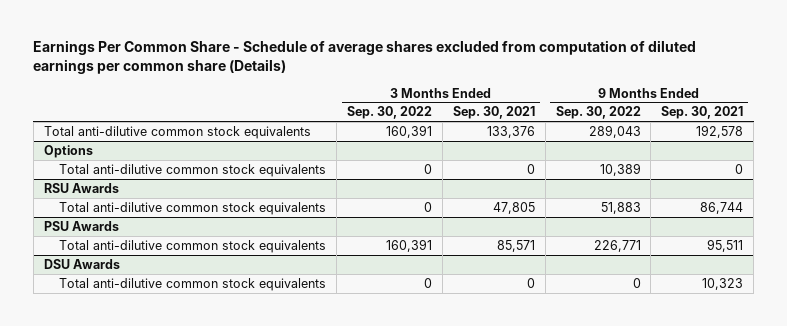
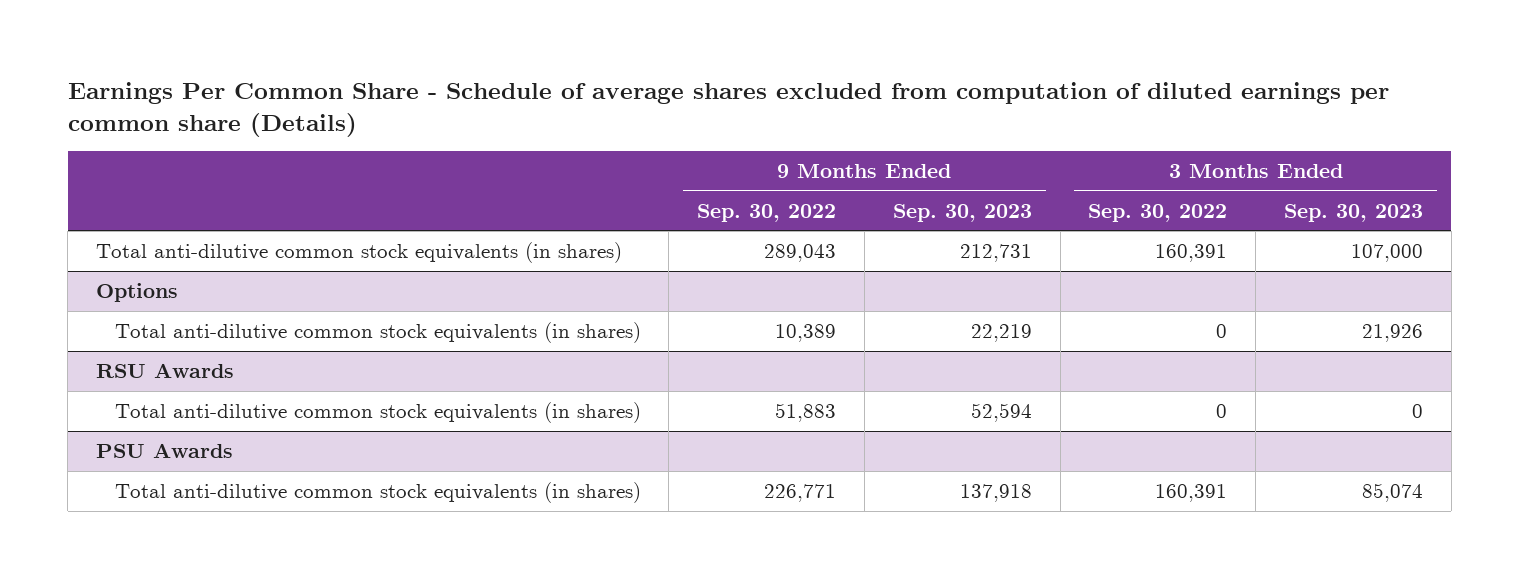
[452,106,535,120] Sep. 30, 2021 -> none
[661,106,744,120] Sep. 30, 2021 -> none
none -> [892,203,1032,222] Sep. 30, 2023
none -> [1283,203,1423,222] Sep. 30, 2023
[43,125,311,139] Total anti-dilutive common stock equivalents -> [96,241,623,263] Total anti-dilutive common stock equivalents (in shares)
[59,163,327,177] Total anti-dilutive common stock equivalents -> [114,321,641,343] Total anti-dilutive common stock equivalents (in shares)
[59,201,327,215] Total anti-dilutive common stock equivalents -> [114,401,641,423] Total anti-dilutive common stock equivalents (in shares)
[43,258,120,269] DSU Awards -> none
[59,277,327,291] Total anti-dilutive common stock equivalents -> none
[59,239,327,253] Total anti-dilutive common stock equivalents -> [114,481,641,503] Total anti-dilutive common stock equivalents (in shares)

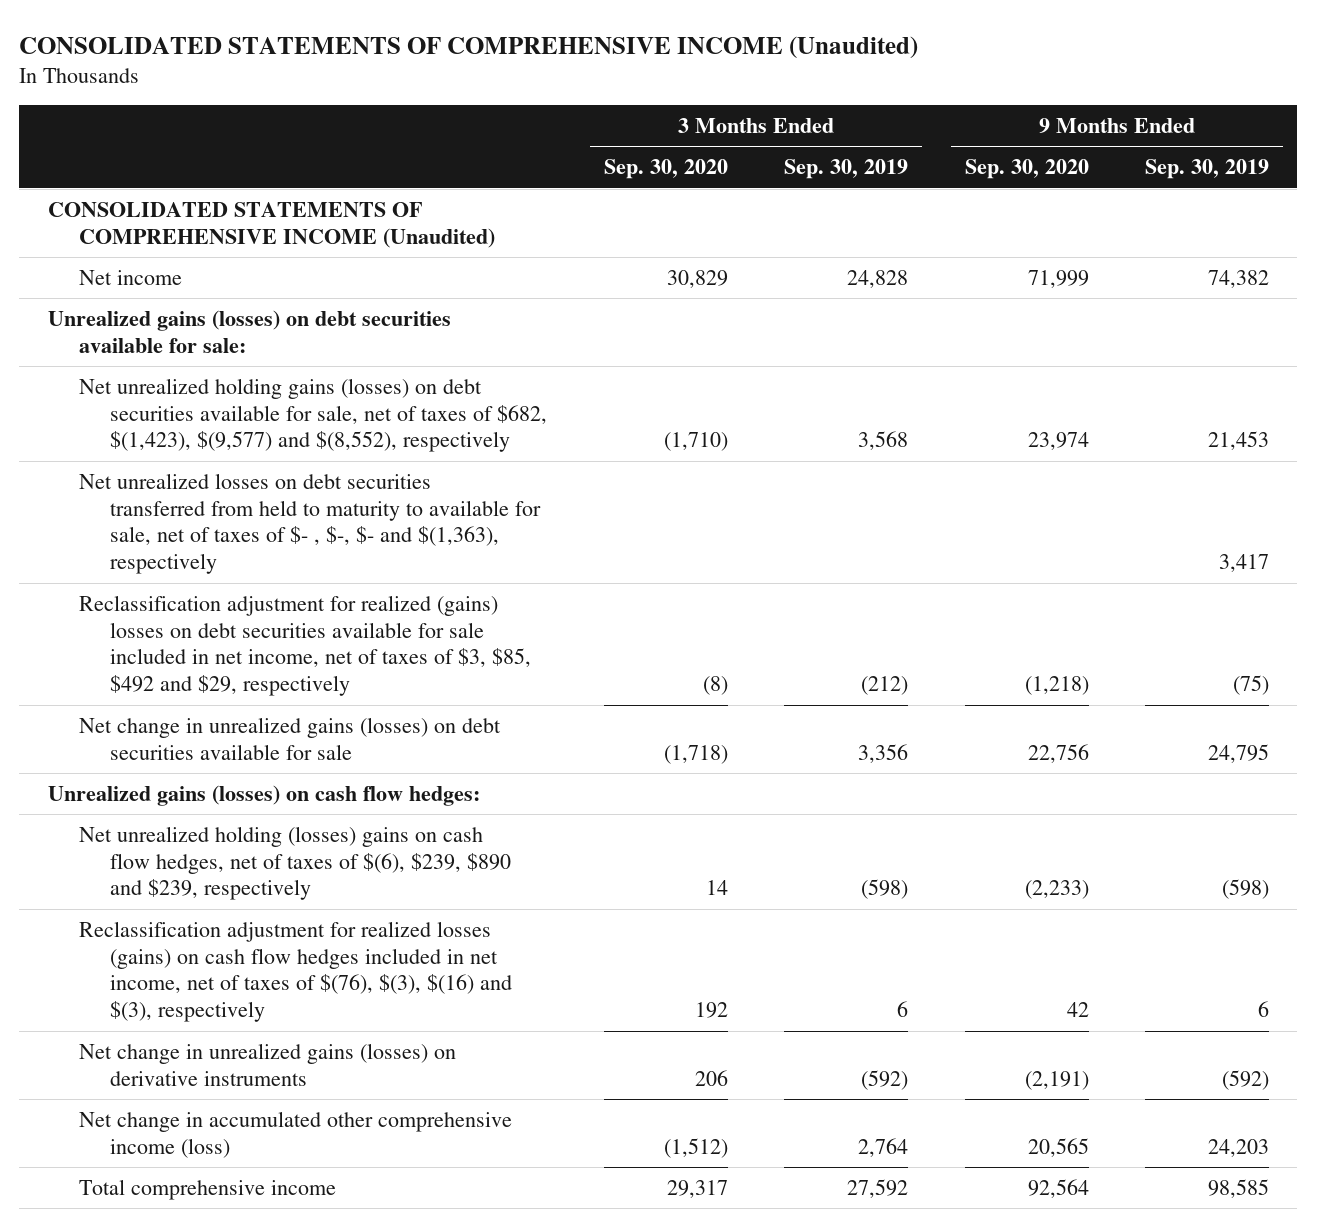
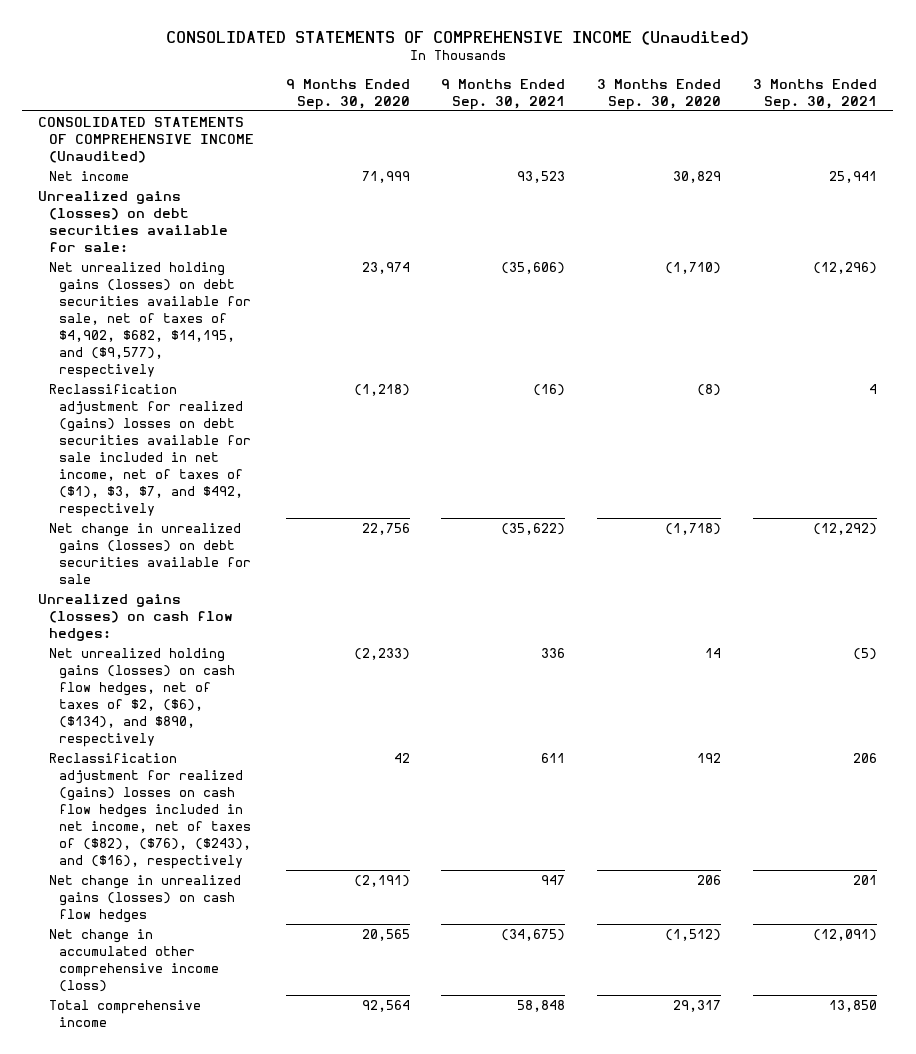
[784,159,909,180] Sep. 30, 2019 -> none
[1145,159,1270,180] Sep. 30, 2019 -> none
none -> [441,78,566,110] 9 Months Ended Sep. 30, 2021
none -> [753,78,878,110] 3 Months Ended Sep. 30, 2021
[78,472,542,575] Net unrealized losses on debt securities transferred from held to maturity to available for sale, net of taxes of $- , $-, $- and $(1,363), respectively -> none
[78,377,548,453] Net unrealized holding gains (losses) on debt securities available for sale, net of taxes of $682, $(1,423), $(9,577) and $(8,552), respectively -> [48,262,252,378] Net unrealized holding gains (losses) on debt securities available for sale, net of taxes of $4,902, $682, $14,195, and ($9,577), respectively
[78,594,532,697] Reclassification adjustment for realized (gains) losses on debt securities available for sale included in net income, net of taxes of $3, $85, $492 and $29, respectively -> [48,384,252,517] Reclassification adjustment for realized (gains) losses on debt securities available for sale included in net income, net of taxes of ($1), $3, $7, and $492, respectively
[78,825,512,901] Net unrealized holding (losses) gains on cash flow hedges, net of taxes of $(6), $239, $890 and $239, respectively -> [48,648,236,747] Net unrealized holding gains (losses) on cash flow hedges, net of taxes of $2, ($6), ($134), and $890, respectively
[78,920,513,1023] Reclassification adjustment for realized losses (gains) on cash flow hedges included in net income, net of taxes of $(76), $(3), $(16) and $(3), respectively -> [48,753,252,869] Reclassification adjustment for realized (gains) losses on cash flow hedges included in net income, net of taxes of ($82), ($76), ($243), and ($16), respectively
[78,1042,456,1086] Net change in unrealized gains (losses) on derivative instruments -> [48,875,241,923] Net change in unrealized gains (losses) on cash flow hedges

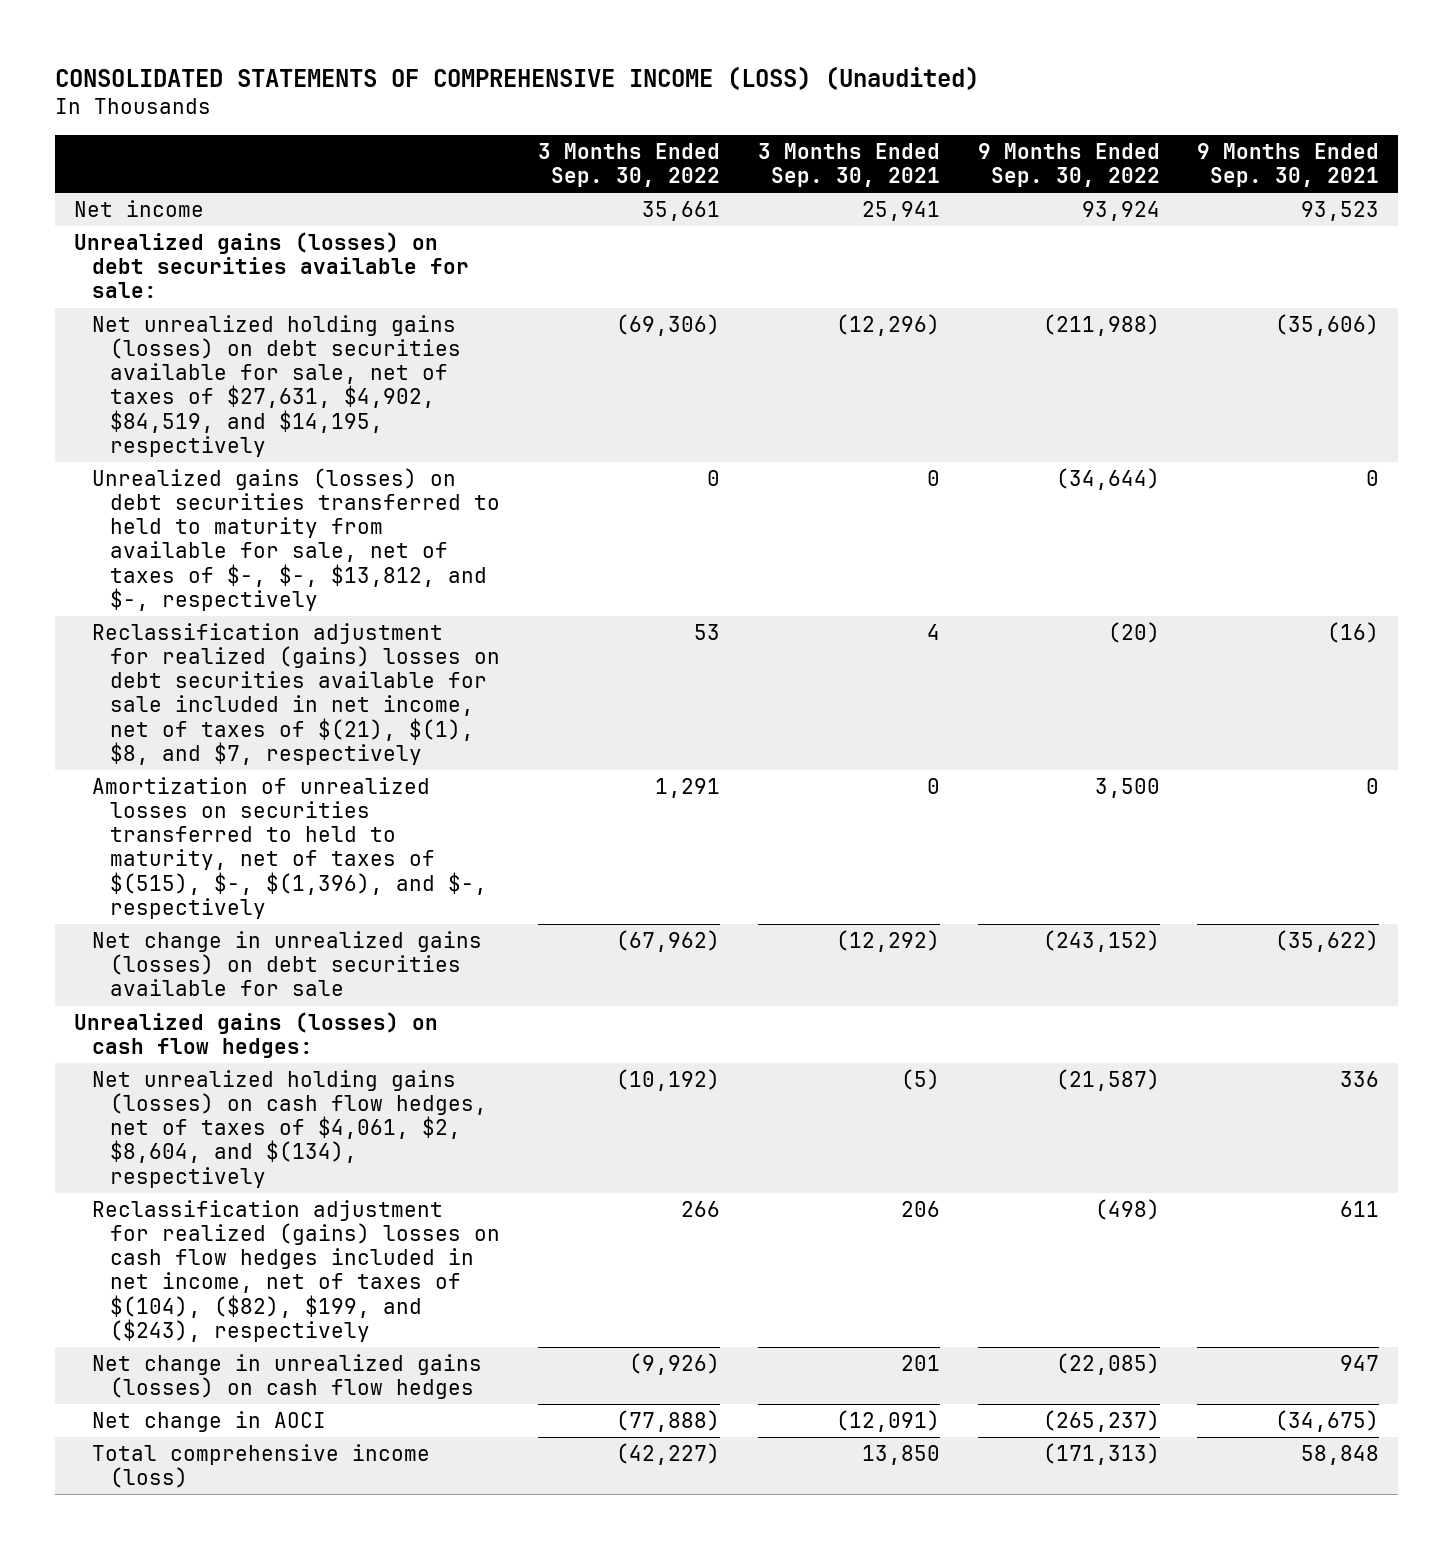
[165,30,749,45] CONSOLIDATED STATEMENTS OF COMPREHENSIVE INCOME (Unaudited) -> [55,65,980,90] CONSOLIDATED STATEMENTS OF COMPREHENSIVE INCOME (LOSS) (Unaudited)
[285,78,410,110] 9 Months Ended Sep. 30, 2020 -> none
[597,78,722,110] 3 Months Ended Sep. 30, 2020 -> none
none -> [538,142,721,187] 3 Months Ended Sep. 30, 2022
none -> [977,142,1160,187] 9 Months Ended Sep. 30, 2022
[38,117,254,163] CONSOLIDATED STATEMENTS OF COMPREHENSIVE INCOME (Unaudited) -> none
[48,262,252,378] Net unrealized holding gains (losses) on debt securities available for sale, net of taxes of $4,902, $682, $14,195, and ($9,577), respectively -> [92,315,462,457] Net unrealized holding gains (losses) on debt securities available for sale, net of taxes of $27,631, $4,902, $84,519, and $14,195, respectively
none -> [92,468,501,611] Unrealized gains (losses) on debt securities transferred to held to maturity from available for sale, net of taxes of $-, $-, $13,812, and $-, respectively
[48,384,252,517] Reclassification adjustment for realized (gains) losses on debt securities available for sale included in net income, net of taxes of ($1), $3, $7, and $492, respectively -> [92,623,501,765] Reclassification adjustment for realized (gains) losses on debt securities available for sale included in net income, net of taxes of $(21), $(1), $8, and $7, respectively
none -> [92,777,488,919] Amortization of unrealized losses on securities transferred to held to maturity, net of taxes of $(515), $-, $(1,396), and $-, respectively
[48,648,236,747] Net unrealized holding gains (losses) on cash flow hedges, net of taxes of $2, ($6), ($134), and $890, respectively -> [92,1070,488,1188] Net unrealized holding gains (losses) on cash flow hedges, net of taxes of $4,061, $2, $8,604, and $(134), respectively
[48,753,252,869] Reclassification adjustment for realized (gains) losses on cash flow hedges included in net income, net of taxes of ($82), ($76), ($243), and ($16), respectively -> [92,1200,501,1342] Reclassification adjustment for realized (gains) losses on cash flow hedges included in net income, net of taxes of $(104), ($82), $199, and ($243), respectively
[48,929,220,992] Net change in accumulated other comprehensive income (loss) -> [92,1411,327,1433] Net change in AOCI
[48,1000,201,1028] Total comprehensive income -> [92,1444,431,1489] Total comprehensive income (loss)

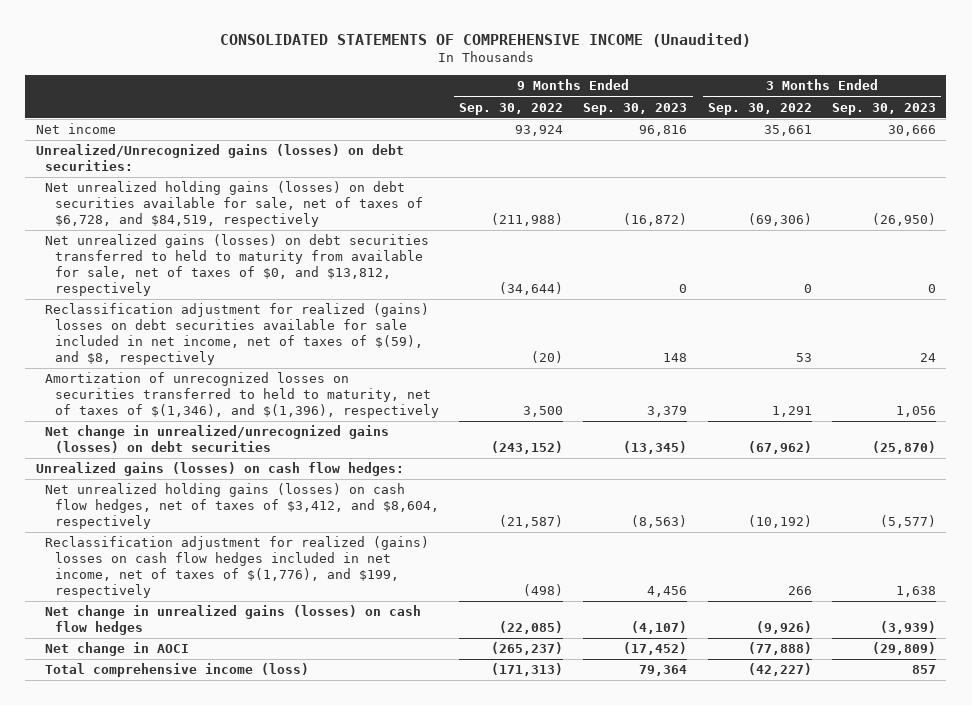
[55,65,980,90] CONSOLIDATED STATEMENTS OF COMPREHENSIVE INCOME (LOSS) (Unaudited) -> [219,33,751,48] CONSOLIDATED STATEMENTS OF COMPREHENSIVE INCOME (Unaudited)
[757,142,940,187] 3 Months Ended Sep. 30, 2021 -> none
[1197,142,1380,187] 9 Months Ended Sep. 30, 2021 -> none
none -> [583,102,688,115] Sep. 30, 2023
none -> [832,102,937,115] Sep. 30, 2023
[74,232,470,299] Unrealized gains (losses) on debt securities available for sale: -> [35,144,404,172] Unrealized/Unrecognized gains (losses) on debt securities:
[92,315,462,457] Net unrealized holding gains (losses) on debt securities available for sale, net of taxes of $27,631, $4,902, $84,519, and $14,195, respectively -> [45,181,423,228] Net unrealized holding gains (losses) on debt securities available for sale, net of taxes of $6,728, and $84,519, respectively
[92,468,501,611] Unrealized gains (losses) on debt securities transferred to held to maturity from available for sale, net of taxes of $-, $-, $13,812, and $-, respectively -> [45,234,430,297] Net unrealized gains (losses) on debt securities transferred to held to maturity from available for sale, net of taxes of $0, and $13,812, respectively
[92,623,501,765] Reclassification adjustment for realized (gains) losses on debt securities available for sale included in net income, net of taxes of $(21), $(1), $8, and $7, respectively -> [45,303,430,366] Reclassification adjustment for realized (gains) losses on debt securities available for sale included in net income, net of taxes of $(59), and $8, respectively
[92,777,488,919] Amortization of unrealized losses on securities transferred to held to maturity, net of taxes of $(515), $-, $(1,396), and $-, respectively -> [45,372,439,419] Amortization of unrecognized losses on securities transferred to held to maturity, net of taxes of $(1,346), and $(1,396), respectively
[92,931,483,997] Net change in unrealized gains (losses) on debt securities available for sale -> [45,425,390,454] Net change in unrealized/unrecognized gains (losses) on debt securities
[92,1070,488,1188] Net unrealized holding gains (losses) on cash flow hedges, net of taxes of $4,061, $2, $8,604, and $(134), respectively -> [45,483,439,530] Net unrealized holding gains (losses) on cash flow hedges, net of taxes of $3,412, and $8,604, respectively
[92,1200,501,1342] Reclassification adjustment for realized (gains) losses on cash flow hedges included in net income, net of taxes of $(104), ($82), $199, and ($243), respectively -> [45,536,430,599] Reclassification adjustment for realized (gains) losses on cash flow hedges included in net income, net of taxes of $(1,776), and $199, respectively

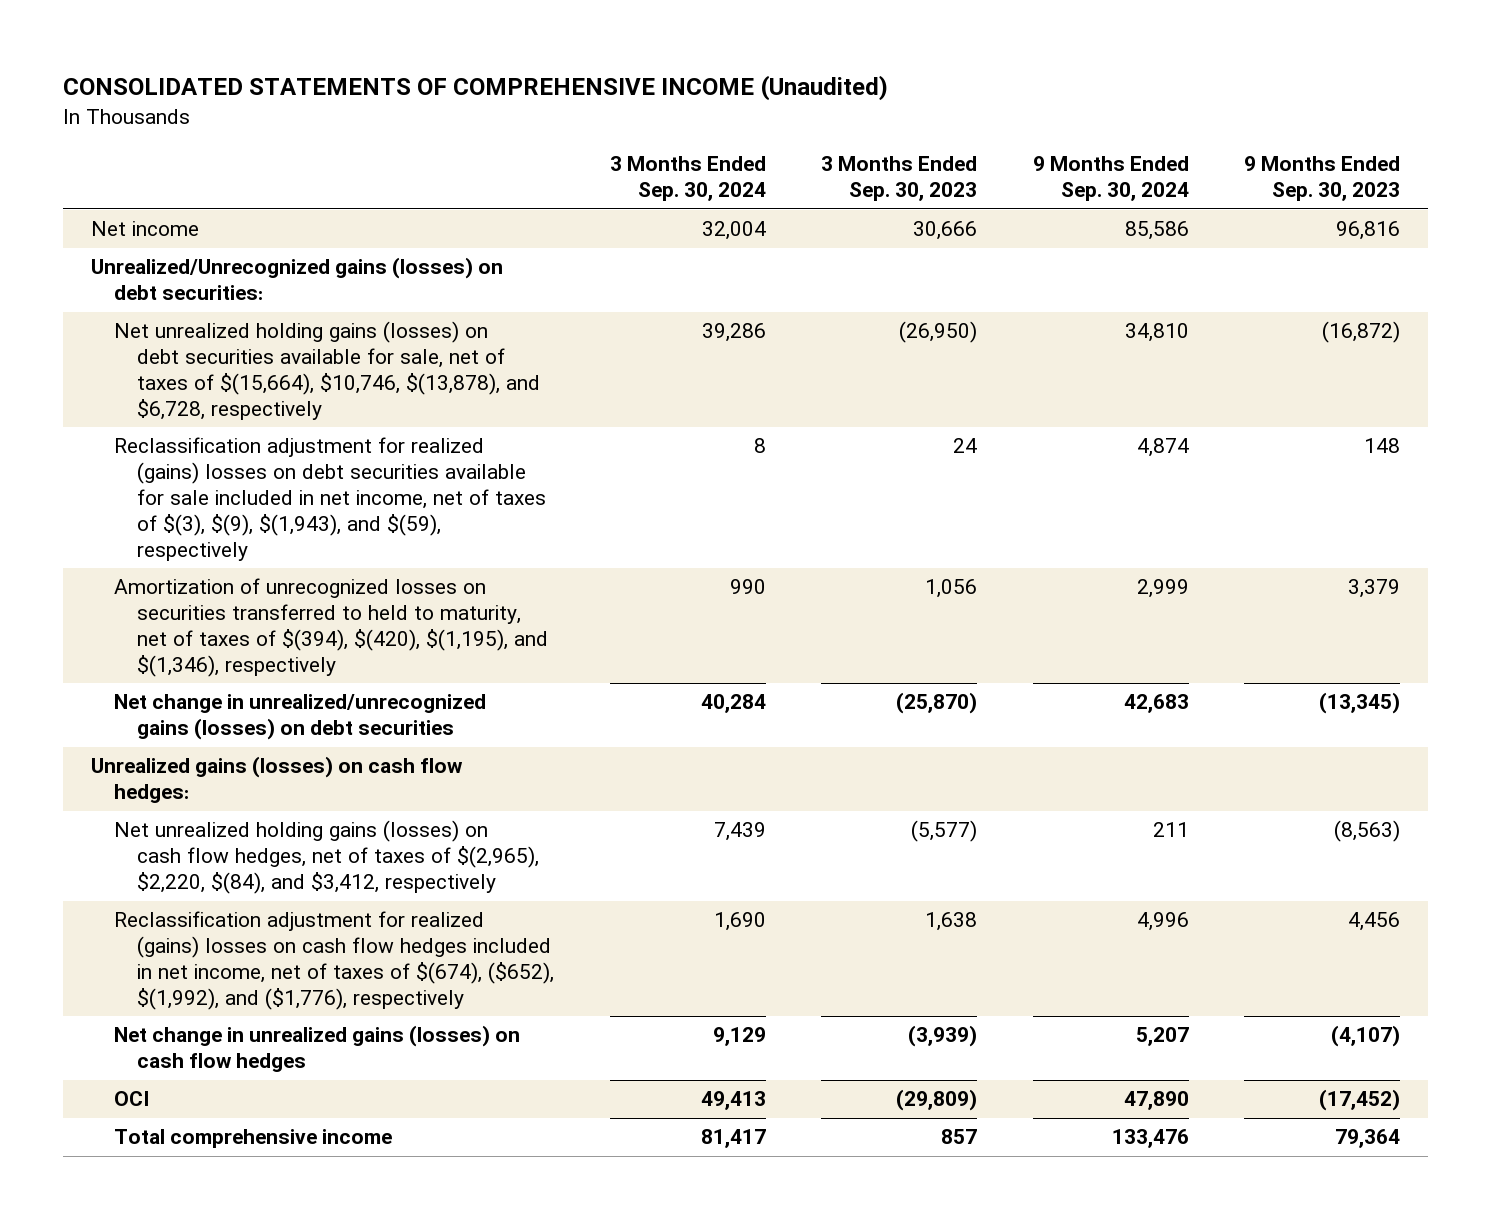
[459,102,564,115] Sep. 30, 2022 -> none
[707,102,812,115] Sep. 30, 2022 -> none
none -> [609,156,766,201] 3 Months Ended Sep. 30, 2024
none -> [1032,156,1189,201] 9 Months Ended Sep. 30, 2024
[45,234,430,297] Net unrealized gains (losses) on debt securities transferred to held to maturity from available for sale, net of taxes of $0, and $13,812, respectively -> none
[45,181,423,228] Net unrealized holding gains (losses) on debt securities available for sale, net of taxes of $6,728, and $84,519, respectively -> [113,321,541,420] Net unrealized holding gains (losses) on debt securities available for sale, net of taxes of $(15,664), $10,746, $(13,878), and $6,728, respectively
[45,303,430,366] Reclassification adjustment for realized (gains) losses on debt securities available for sale included in net income, net of taxes of $(59), and $8, respectively -> [113,437,547,561] Reclassification adjustment for realized (gains) losses on debt securities available for sale included in net income, net of taxes of $(3), $(9), $(1,943), and $(59), respectively
[45,372,439,419] Amortization of unrecognized losses on securities transferred to held to maturity, net of taxes of $(1,346), and $(1,396), respectively -> [113,578,549,677] Amortization of unrecognized losses on securities transferred to held to maturity, net of taxes of $(394), $(420), $(1,195), and $(1,346), respectively
[45,483,439,530] Net unrealized holding gains (losses) on cash flow hedges, net of taxes of $3,412, and $8,604, respectively -> [113,820,540,895] Net unrealized holding gains (losses) on cash flow hedges, net of taxes of $(2,965), $2,220, $(84), and $3,412, respectively
[45,536,430,599] Reclassification adjustment for realized (gains) losses on cash flow hedges included in net income, net of taxes of $(1,776), and $199, respectively -> [113,911,555,1010] Reclassification adjustment for realized (gains) losses on cash flow hedges included in net income, net of taxes of $(674), ($652), $(1,992), and ($1,776), respectively
[45,642,190,657] Net change in AOCI -> [113,1091,149,1107] OCI
[45,663,310,678] Total comprehensive income (loss) -> [113,1129,392,1149] Total comprehensive income

